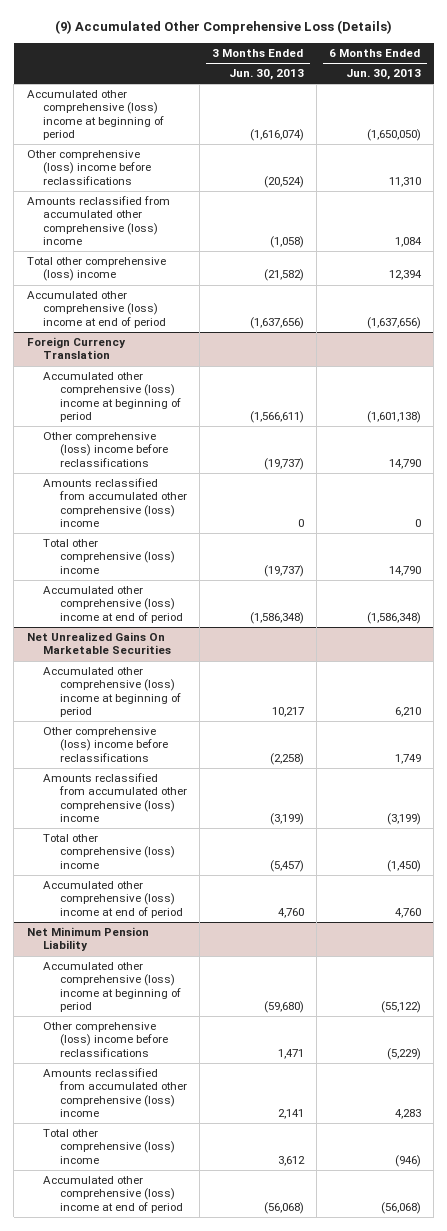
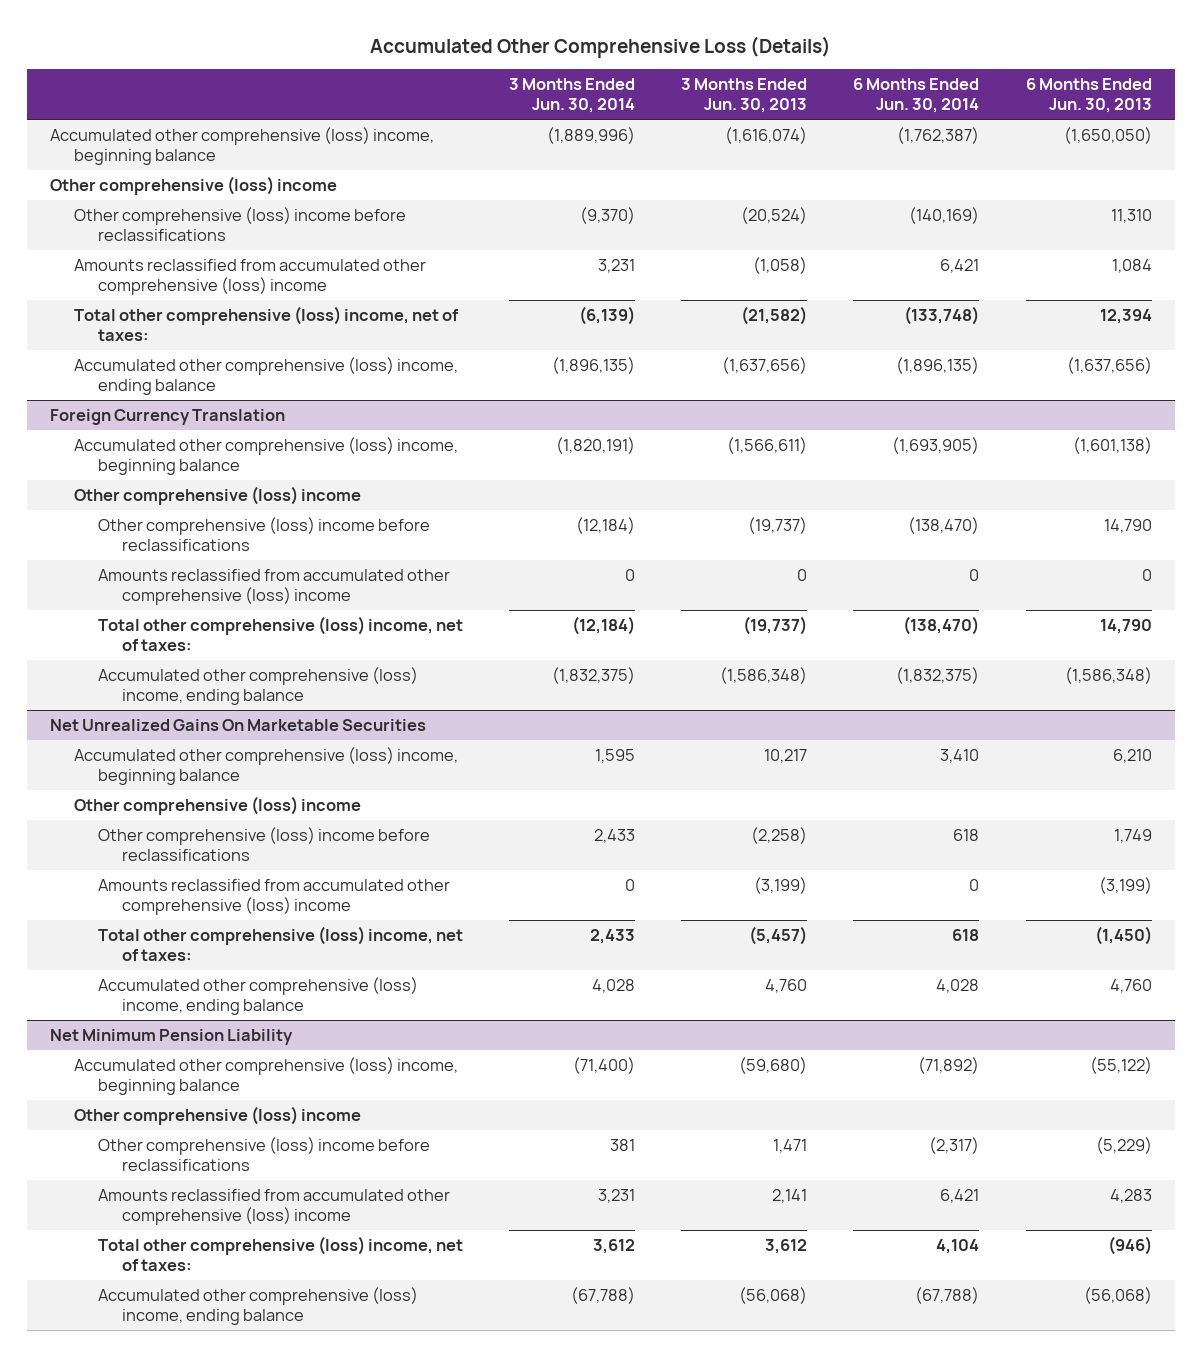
[54,20,392,35] (9) Accumulated Other Comprehensive Loss (Details) -> [369,35,831,58] Accumulated Other Comprehensive Loss (Details)
none -> [509,77,636,114] 3 Months Ended Jun. 30, 2014
none -> [853,77,980,114] 6 Months Ended Jun. 30, 2014
[26,90,165,140] Accumulated other comprehensive (loss) income at beginning of period -> [50,126,435,166] Accumulated other comprehensive (loss) income, beginning balance
none -> [50,175,338,195] Other comprehensive (loss) income
[26,257,166,282] Total other comprehensive (loss) income -> [74,305,460,342] Total other comprehensive (loss) income, net of taxes:
[26,291,167,328] Accumulated other comprehensive (loss) income at end of period -> [74,356,459,396] Accumulated other comprehensive (loss) income, ending balance
[43,372,181,422] Accumulated other comprehensive (loss) income at beginning of period -> [74,436,459,476] Accumulated other comprehensive (loss) income, beginning balance
none -> [74,485,362,505] Other comprehensive (loss) income
[43,539,175,574] Total other comprehensive (loss) income -> [97,615,463,652] Total other comprehensive (loss) income, net of taxes:
[43,586,183,623] Accumulated other comprehensive (loss) income at end of period -> [97,666,418,706] Accumulated other comprehensive (loss) income, ending balance
[43,667,181,717] Accumulated other comprehensive (loss) income at beginning of period -> [74,746,459,786] Accumulated other comprehensive (loss) income, beginning balance
none -> [74,795,362,815] Other comprehensive (loss) income
[43,834,175,869] Total other comprehensive (loss) income -> [97,925,463,962] Total other comprehensive (loss) income, net of taxes:
[43,881,183,918] Accumulated other comprehensive (loss) income at end of period -> [97,976,418,1016] Accumulated other comprehensive (loss) income, ending balance
[43,962,181,1012] Accumulated other comprehensive (loss) income at beginning of period -> [74,1056,459,1096] Accumulated other comprehensive (loss) income, beginning balance
none -> [74,1105,362,1125] Other comprehensive (loss) income
[43,1129,175,1164] Total other comprehensive (loss) income -> [97,1235,463,1272] Total other comprehensive (loss) income, net of taxes:
[43,1176,183,1213] Accumulated other comprehensive (loss) income at end of period -> [97,1286,418,1326] Accumulated other comprehensive (loss) income, ending balance

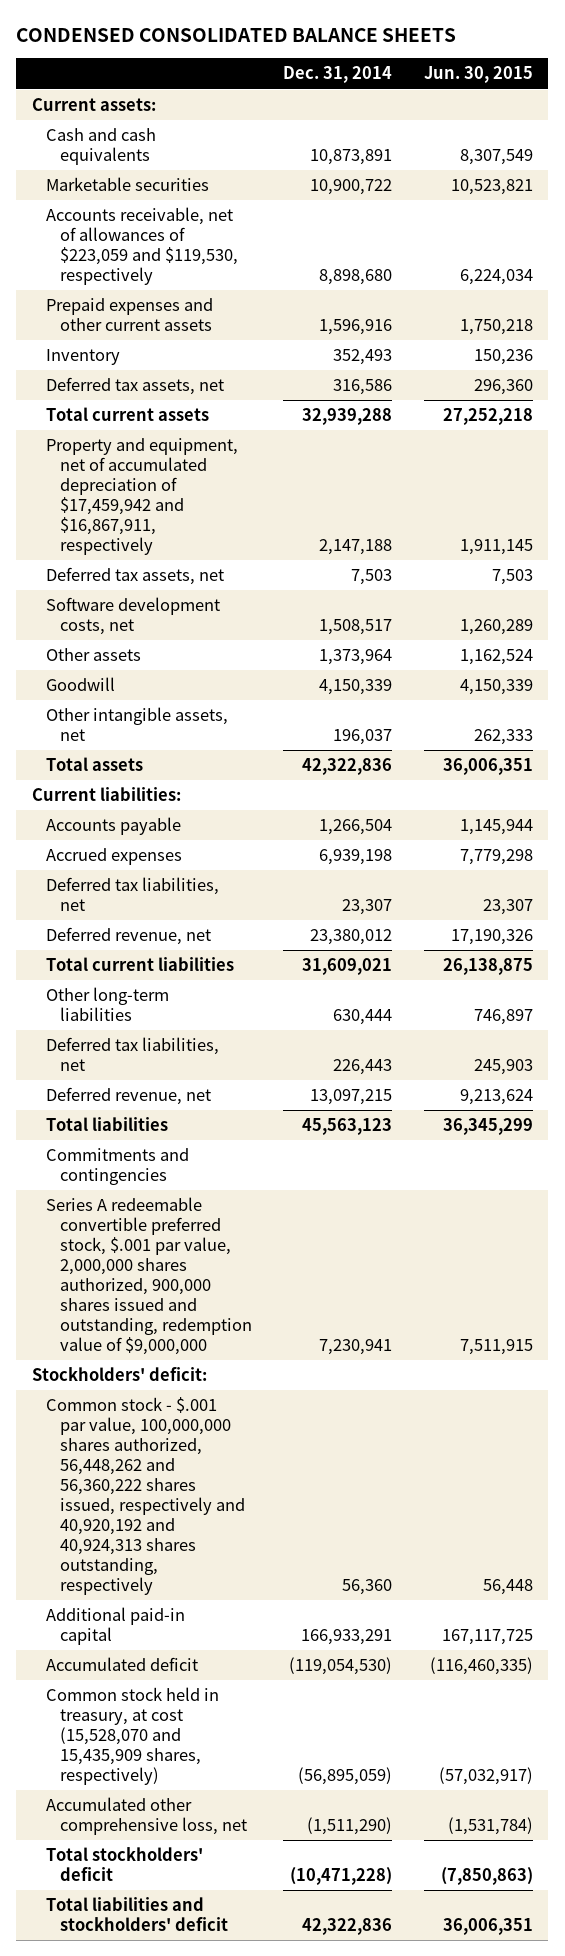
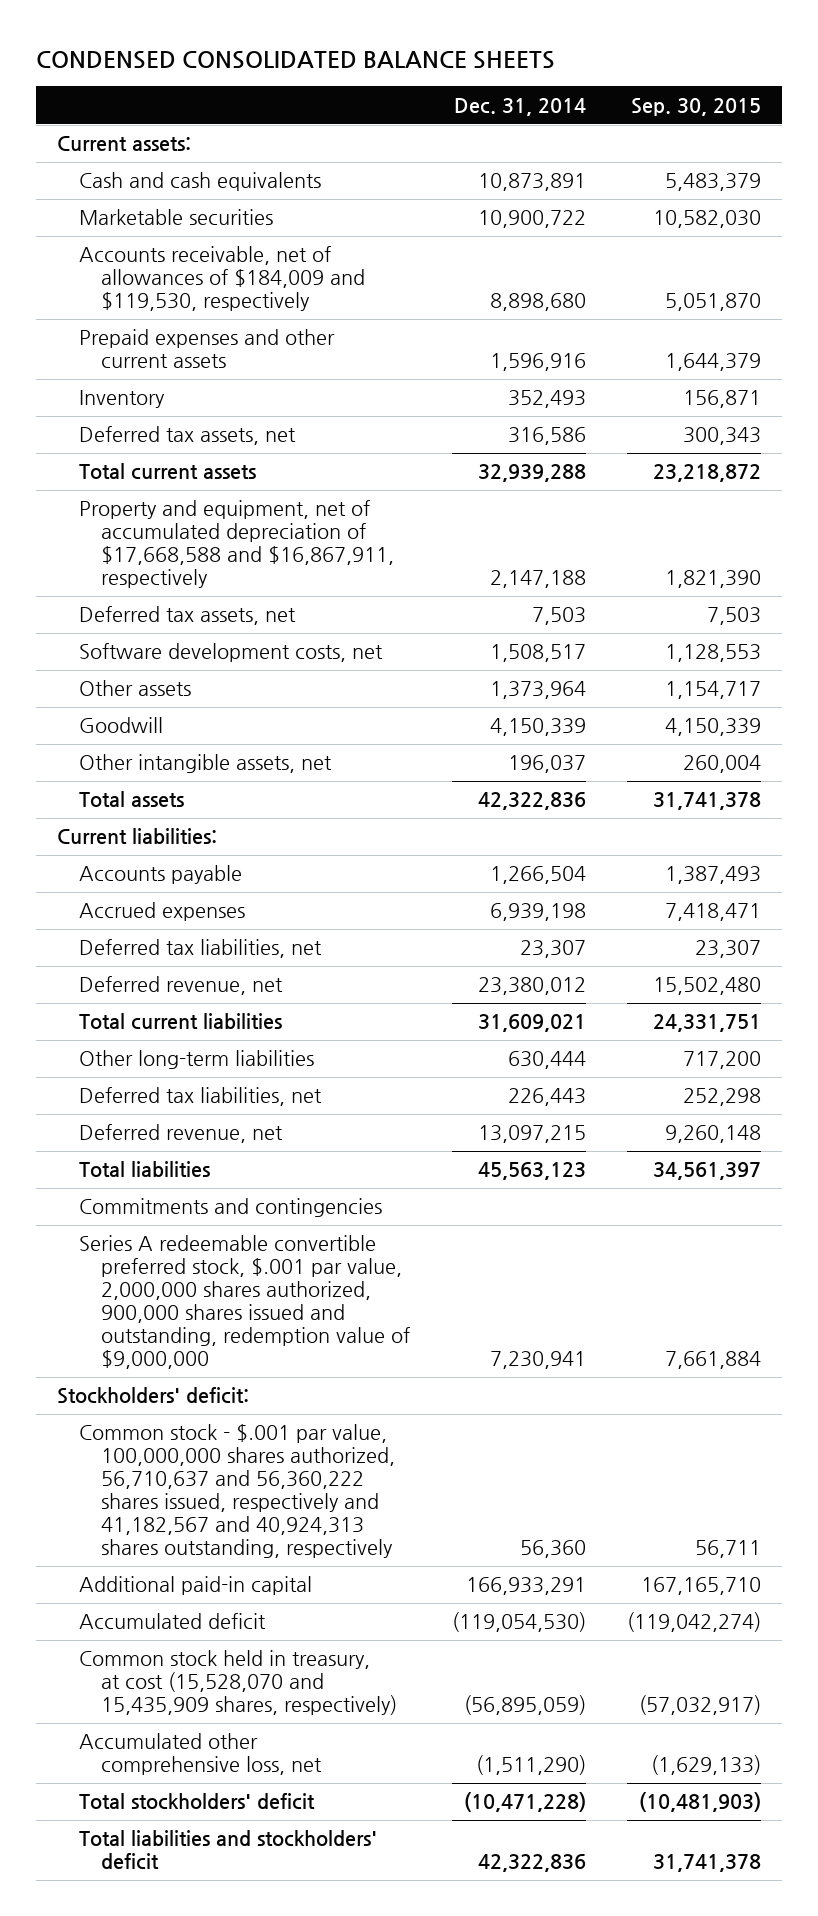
[423,66,533,84] Jun. 30, 2015 -> none
none -> [630,97,761,116] Sep. 30, 2015
[45,207,238,286] Accounts receivable, net of allowances of $223,059 and $119,530, respectively -> [79,246,366,312] Accounts receivable, net of allowances of $184,009 and $119,530, respectively
[45,438,238,556] Property and equipment, net of accumulated depreciation of $17,459,942 and $16,867,911, respectively -> [79,500,395,589] Property and equipment, net of accumulated depreciation of $17,668,588 and $16,867,911, respectively
[45,1397,245,1595] Common stock - $.001 par value, 100,000,000 shares authorized, 56,448,262 and 56,360,222 shares issued, respectively and 40,920,192 and 40,924,313 shares outstanding, respectively -> [79,1424,396,1558] Common stock - $.001 par value, 100,000,000 shares authorized, 56,710,637 and 56,360,222 shares issued, respectively and 41,182,567 and 40,924,313 shares outstanding, respectively

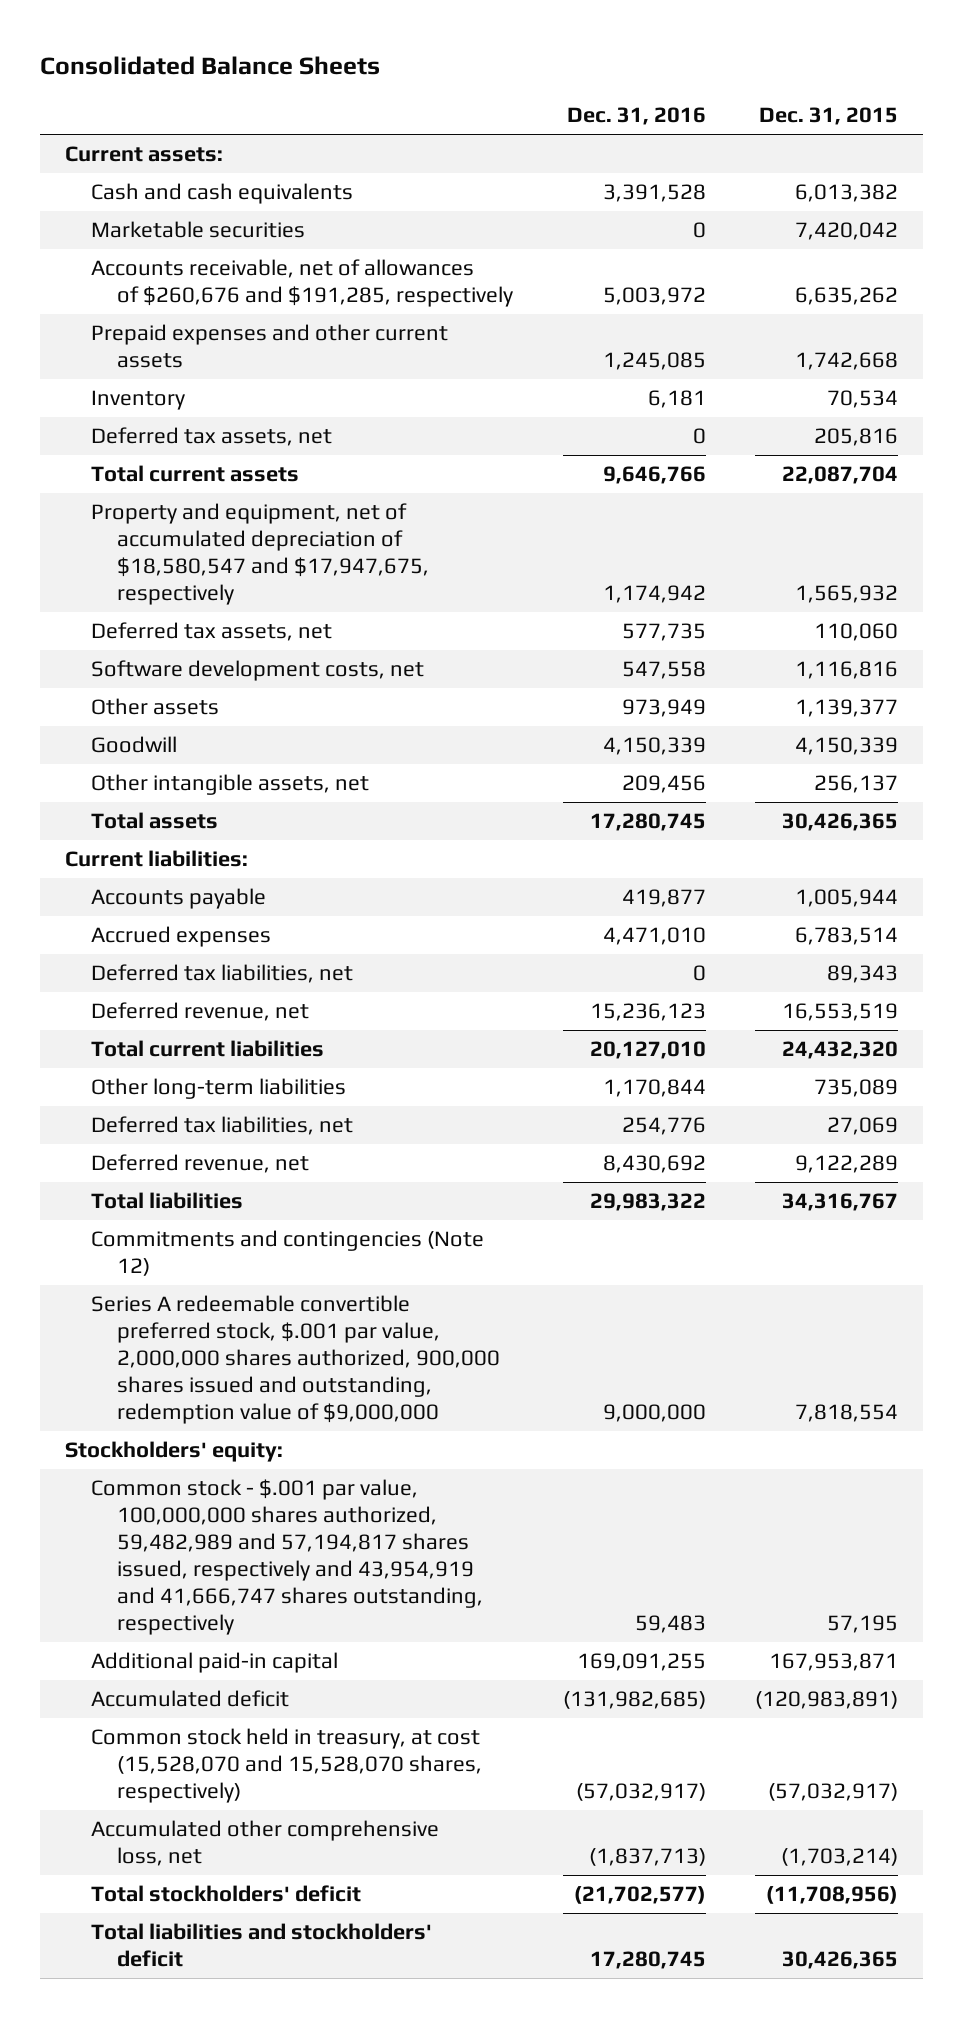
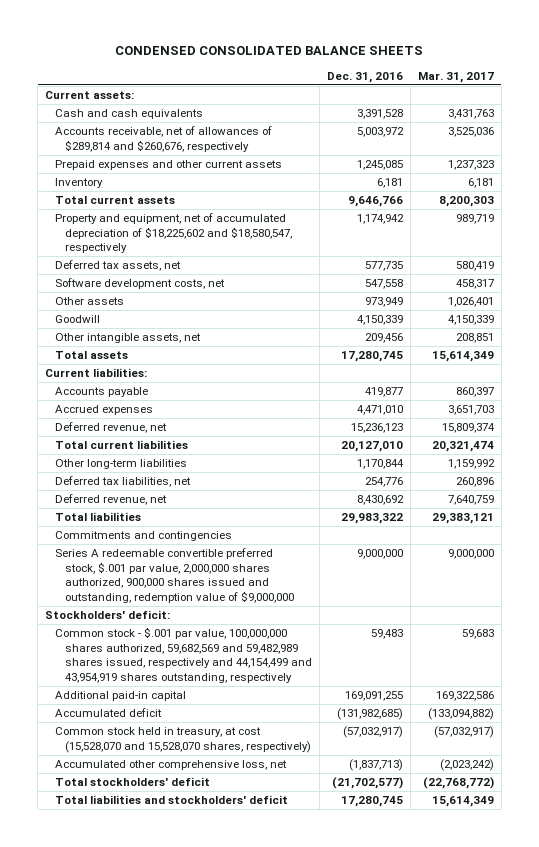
[40,56,381,76] Consolidated Balance Sheets -> [115,46,424,56] CONDENSED CONSOLIDATED BALANCE SHEETS
[759,107,899,126] Dec. 31, 2015 -> none
none -> [417,71,494,83] Mar. 31, 2017
[91,221,306,239] Marketable securities -> none
[91,259,513,308] Accounts receivable, net of allowances of $260,676 and $191,285, respectively -> [54,126,272,152] Accounts receivable, net of allowances of $289,814 and $260,676, respectively
[91,427,333,447] Deferred tax assets, net -> none
[91,503,429,605] Property and equipment, net of accumulated depreciation of $18,580,547 and $17,947,675, respectively -> [54,213,292,254] Property and equipment, net of accumulated depreciation of $18,225,602 and $18,580,547, respectively
[91,964,354,984] Deferred tax liabilities, net -> none
[91,1230,485,1277] Commitments and contingencies (Note 12) -> [54,531,232,542] Commitments and contingencies
[65,1441,284,1463] Stockholders' equity: -> [45,610,171,620] Stockholders' deficit:
[91,1479,483,1635] Common stock - $.001 par value, 100,000,000 shares authorized, 59,482,989 and 57,194,817 shares issued, respectively and 43,954,919 and 41,666,747 shares outstanding, respectively -> [54,627,312,683] Common stock - $.001 par value, 100,000,000 shares authorized, 59,682,569 and 59,482,989 shares issued, respectively and 44,154,499 and 43,954,919 shares outstanding, respectively

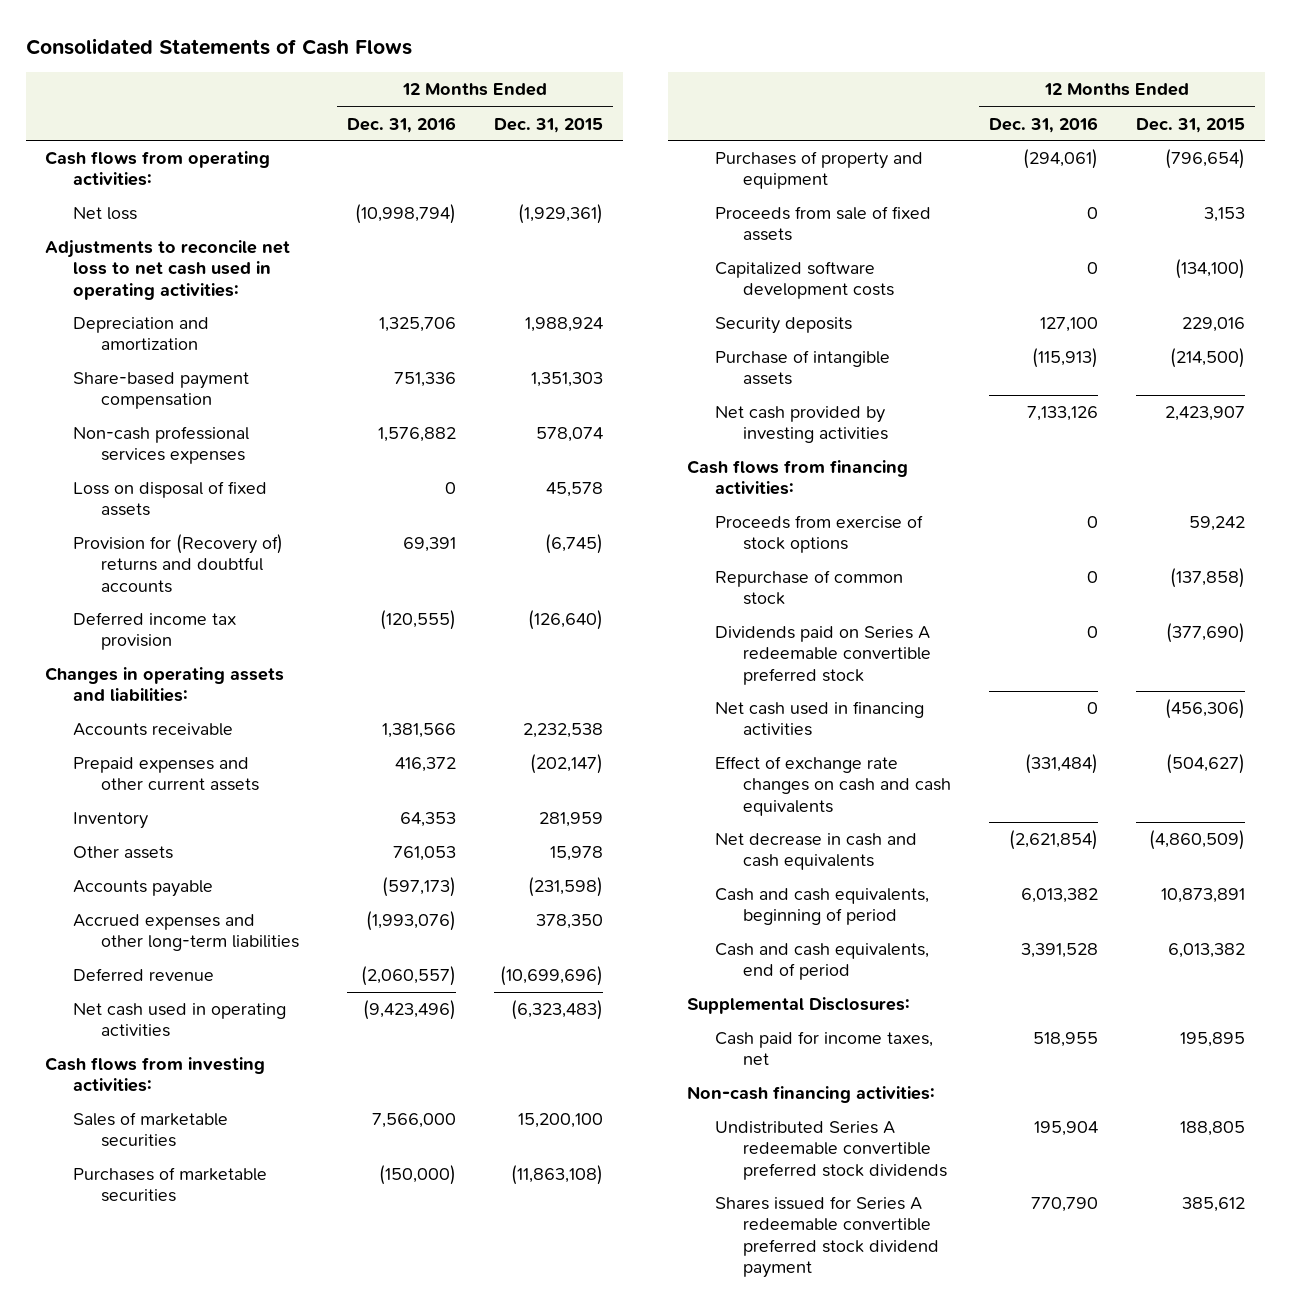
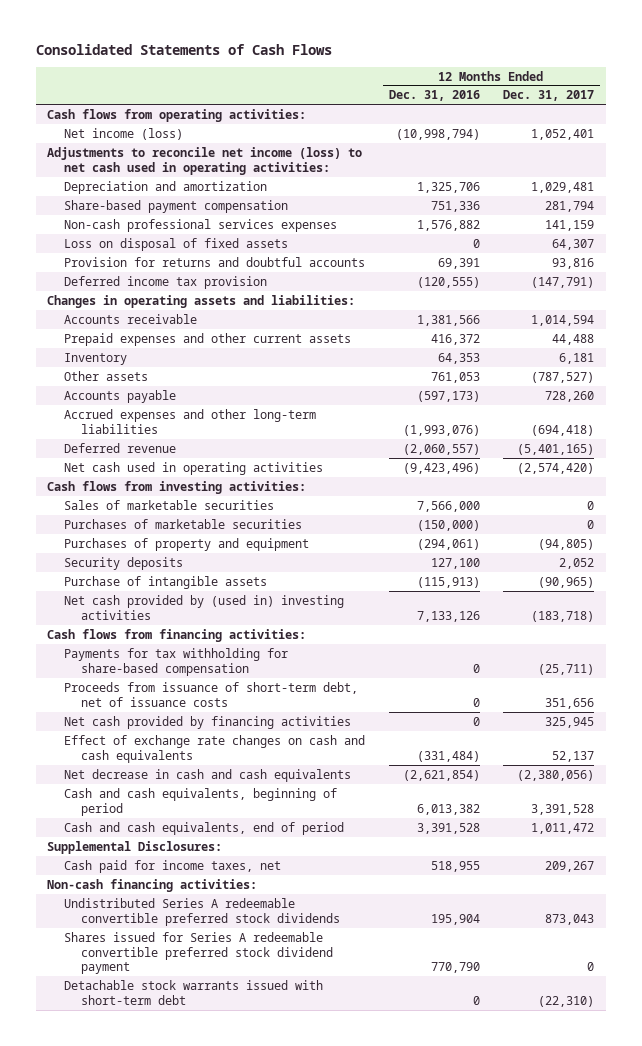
[494,117,604,133] Dec. 31, 2015 -> none
none -> [503,90,595,102] Dec. 31, 2017
[72,207,137,221] Net loss -> [64,127,184,140] Net income (loss)
[45,240,291,300] Adjustments to reconcile net loss to net cash used in operating activities: -> [47,146,363,175] Adjustments to reconcile net income (loss) to net cash used in operating activities:
[72,534,283,593] Provision for (Recovery of) returns and doubtful accounts -> [64,256,366,267] Provision for returns and doubtful accounts
[714,206,931,242] Proceeds from sale of fixed assets -> none
[714,261,894,300] Capitalized software development costs -> none
[714,406,888,444] Net cash provided by investing activities -> [64,594,345,620] Net cash provided by (used in) investing activities
[714,515,923,554] Proceeds from exercise of stock options -> none
[714,570,903,606] Repurchase of common stock -> none
[714,626,931,685] Dividends paid on Series A redeemable convertible preferred stock -> none
none -> [64,647,289,676] Payments for tax withholding for share-based compensation
none -> [64,681,359,707] Proceeds from issuance of short-term debt, net of issuance costs
[714,701,924,737] Net cash used in financing activities -> [64,715,352,729] Net cash provided by financing activities
none -> [64,979,324,1005] Detachable stock warrants issued with short-term debt

